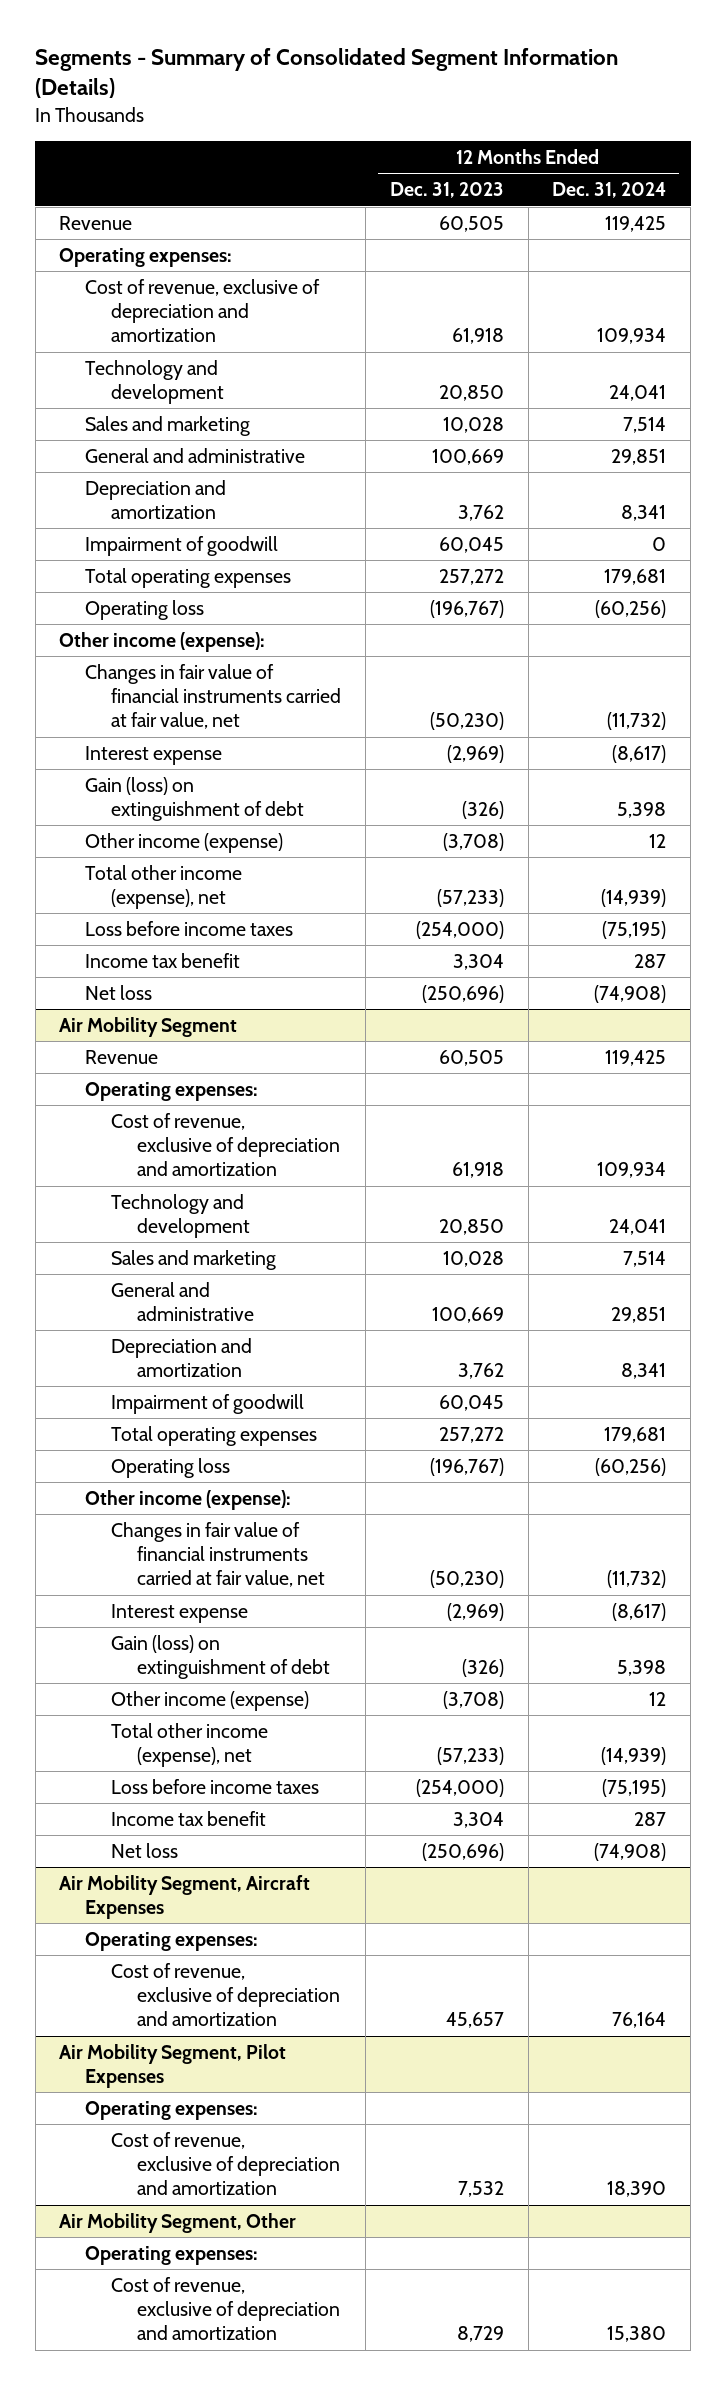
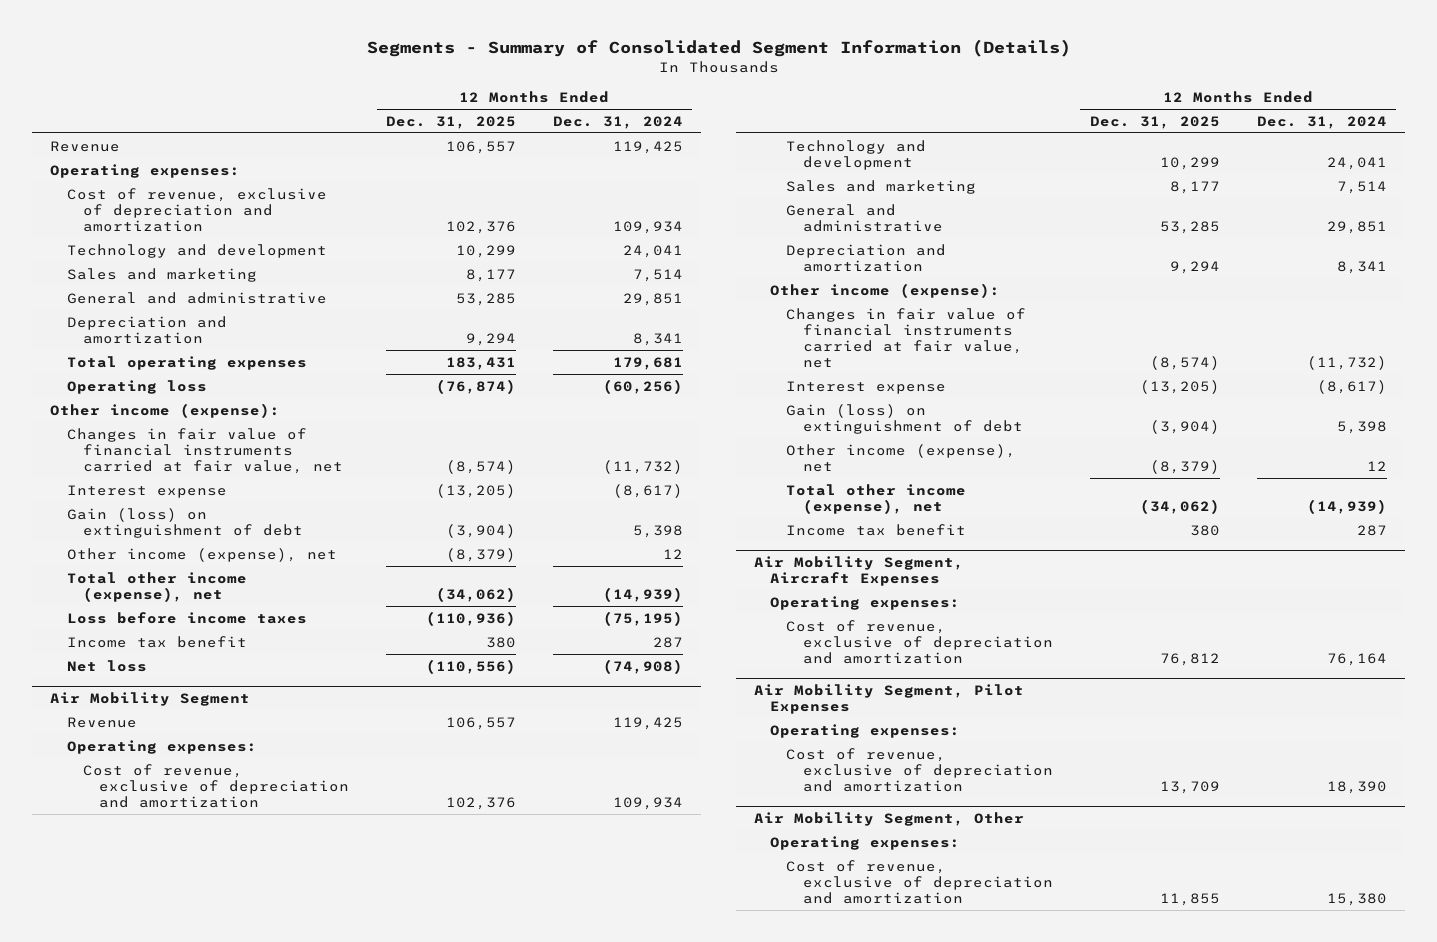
[389,182,504,199] Dec. 31, 2023 -> none
none -> [385,115,516,129] Dec. 31, 2025
[85,535,279,556] Impairment of goodwill -> none
[85,832,284,853] Other income (expense) -> [66,547,337,562] Other income (expense), net
[111,1393,305,1414] Impairment of goodwill -> none
[111,1425,318,1446] Total operating expenses -> none
[111,1457,231,1478] Operating loss -> none
[111,1690,310,1711] Other income (expense) -> [786,443,1017,472] Other income (expense), net
[111,1778,320,1794] Loss before income taxes -> none
[111,1842,179,1858] Net loss -> none

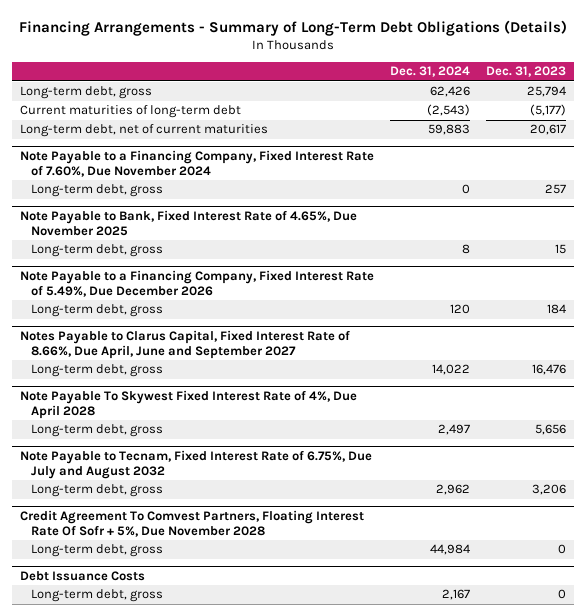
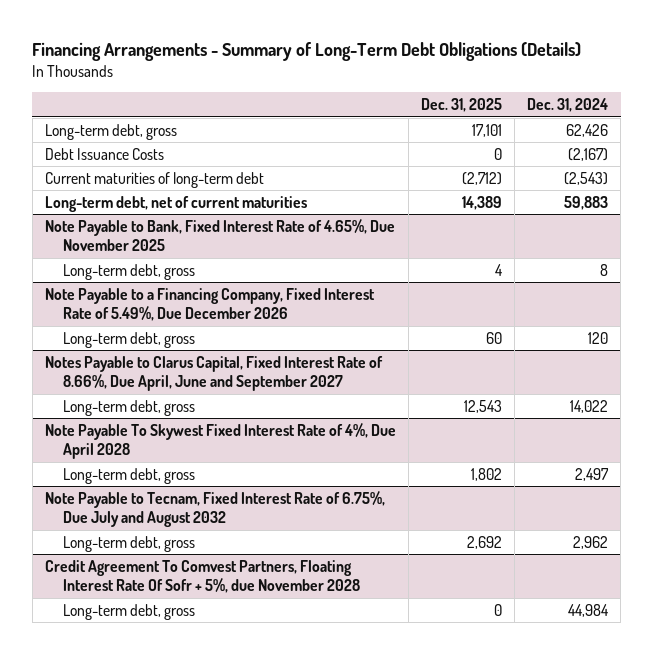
[486,66,567,78] Dec. 31, 2023 -> none
none -> [421,98,503,113] Dec. 31, 2025
none -> [44,147,164,160] Debt Issuance Costs
[19,149,374,177] Note Payable to a Financing Company, Fixed Interest Rate of 7.60%, Due November 2024 -> none
[30,184,163,198] Long-term debt, gross -> none
[19,509,364,537] Credit Agreement To Comvest Partners, Floating Interest Rate Of Sofr + 5%, Due November 2028 -> [44,559,361,594] Credit Agreement To Comvest Partners, Floating Interest Rate Of Sofr + 5%, due November 2028
[19,570,145,581] Debt Issuance Costs -> none
[30,589,163,603] Long-term debt, gross -> none

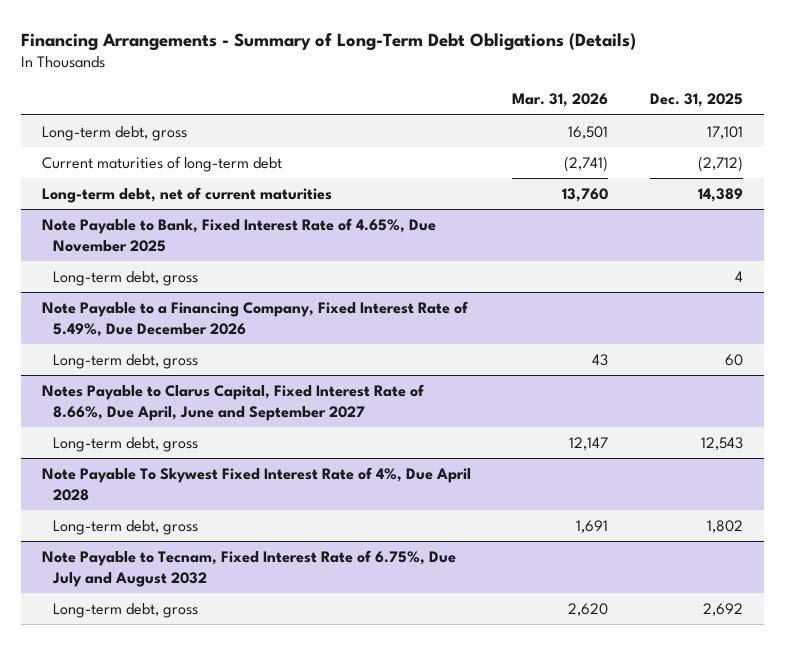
[527,98,609,113] Dec. 31, 2024 -> none
none -> [512,93,609,108] Mar. 31, 2026
[44,147,164,160] Debt Issuance Costs -> none
[44,559,361,594] Credit Agreement To Comvest Partners, Floating Interest Rate Of Sofr + 5%, due November 2028 -> none
[63,603,196,620] Long-term debt, gross -> none

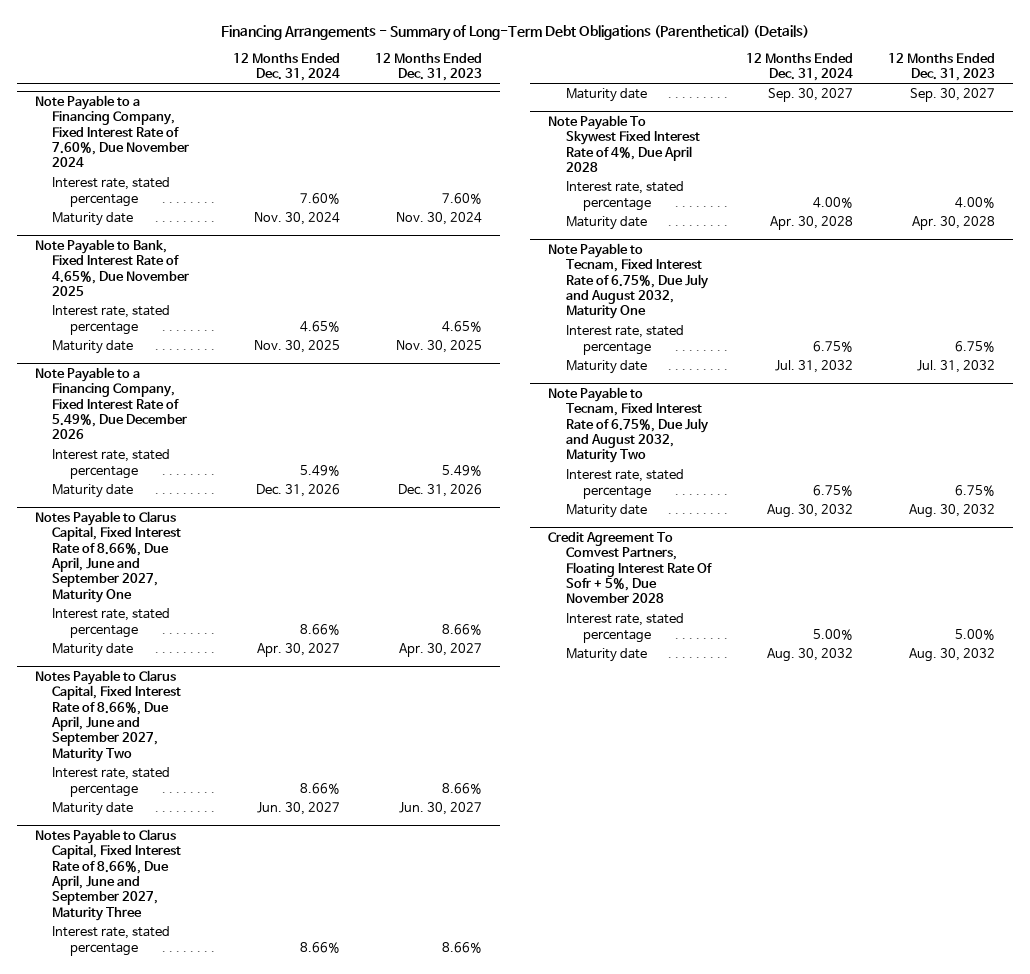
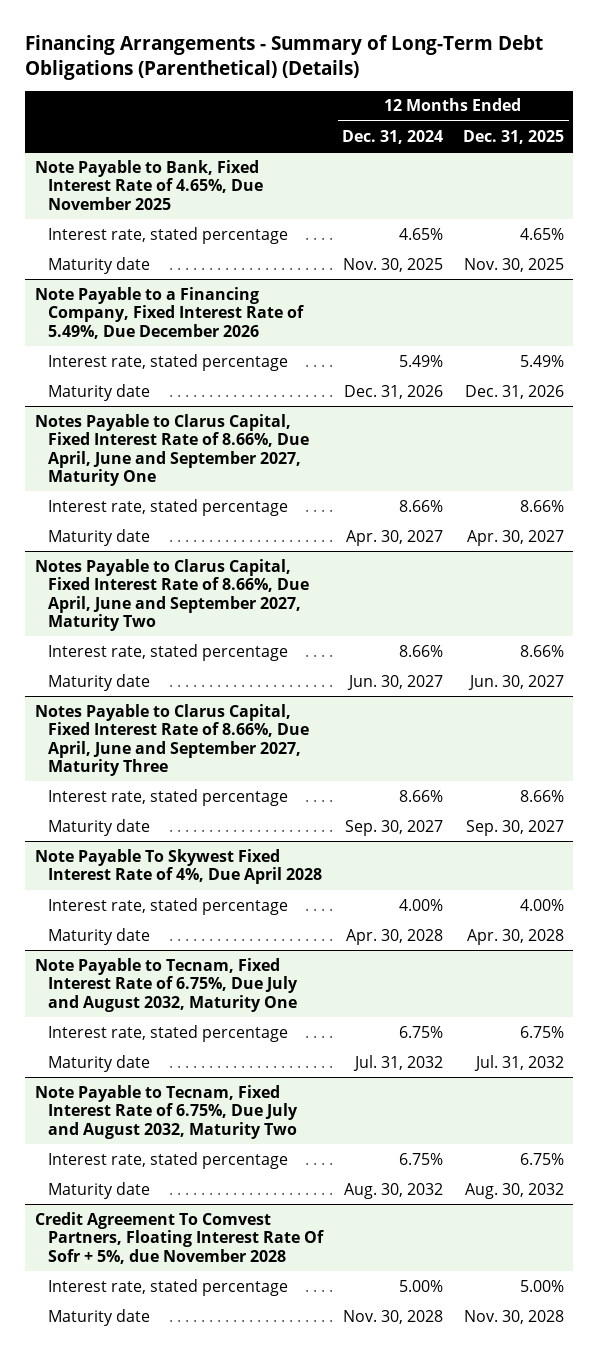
[375,52,483,81] 12 Months Ended Dec. 31, 2023 -> none
none -> [462,129,564,144] Dec. 31, 2025
[34,94,190,168] Note Payable to a Financing Company, Fixed Interest Rate of 7.60%, Due November 2024 -> none
[52,177,171,207] Interest rate, stated percentage -> none
[52,212,134,227] Maturity date -> none
[548,531,712,604] Credit Agreement To Comvest Partners, Floating Interest Rate Of Sofr + 5%, Due November 2028 -> [35,1211,325,1264] Credit Agreement To Comvest Partners, Floating Interest Rate Of Sofr + 5%, due November 2028
[766,648,853,663] Aug. 30, 2032 -> [343,1309,444,1324] Nov. 30, 2028

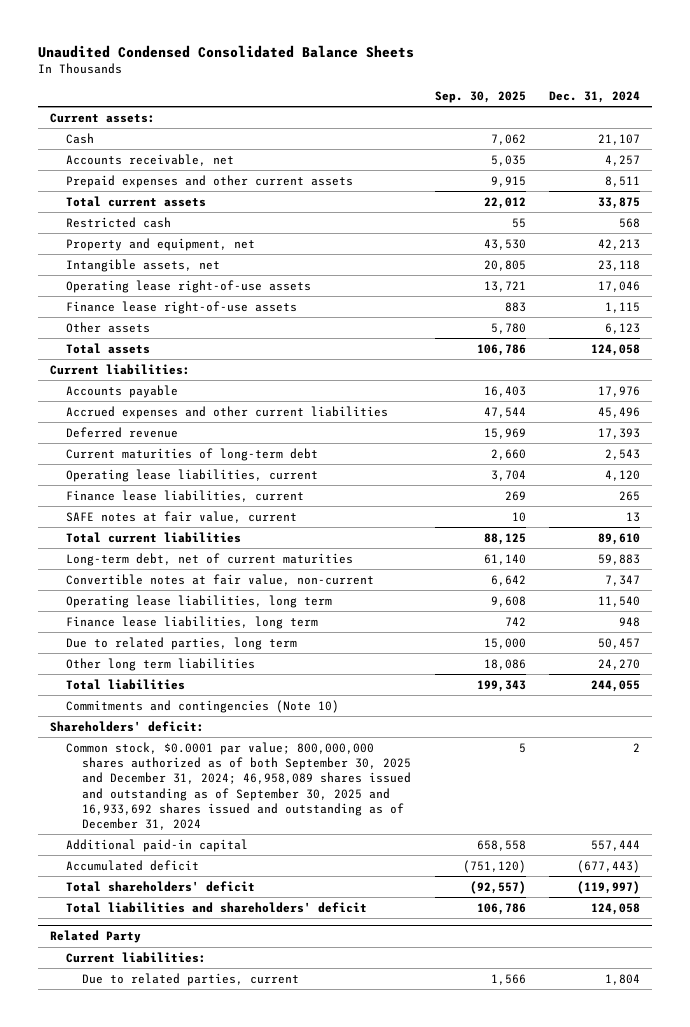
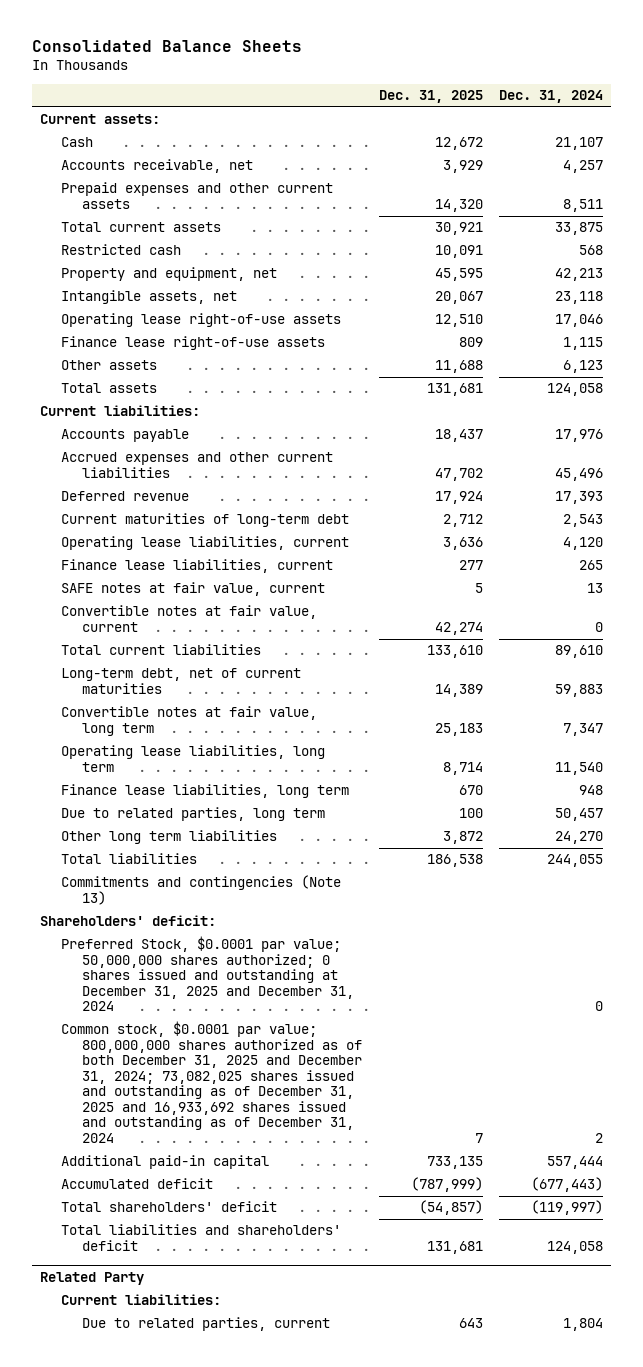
[38,45,415,59] Unaudited Condensed Consolidated Balance Sheets -> [31,40,302,53] Consolidated Balance Sheets
[434,90,526,103] Sep. 30, 2025 -> none
none -> [378,90,483,104] Dec. 31, 2025
none -> [61,605,318,632] Convertible notes at fair value, current
[66,573,375,586] Convertible notes at fair value, non-current -> [61,706,318,736] Convertible notes at fair value, long term
[66,699,340,713] Commitments and contingencies (Note 10) -> [61,875,342,905] Commitments and contingencies (Note 13)
none -> [61,936,355,1012] Preferred Stock, $0.0001 par value; 50,000,000 shares authorized; 0 shares issued and outstanding at December 31, 2025 and December 31, 2024
[66,741,412,831] Common stock, $0.0001 par value; 800,000,000 shares authorized as of both September 30, 2025 and December 31, 2024; 46,958,089 shares issued and outstanding as of September 30, 2025 and 16,933,692 shares issued and outstanding as of December 31, 2024 -> [61,1021,363,1143] Common stock, $0.0001 par value; 800,000,000 shares authorized as of both December 31, 2025 and December 31, 2024; 73,082,025 shares issued and outstanding as of December 31, 2025 and 16,933,692 shares issued and outstanding as of December 31, 2024

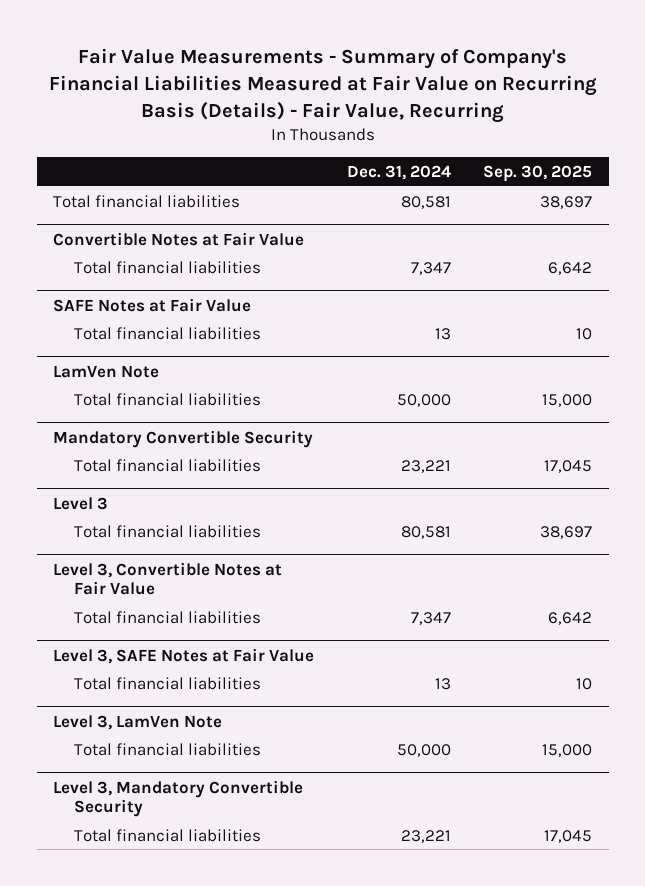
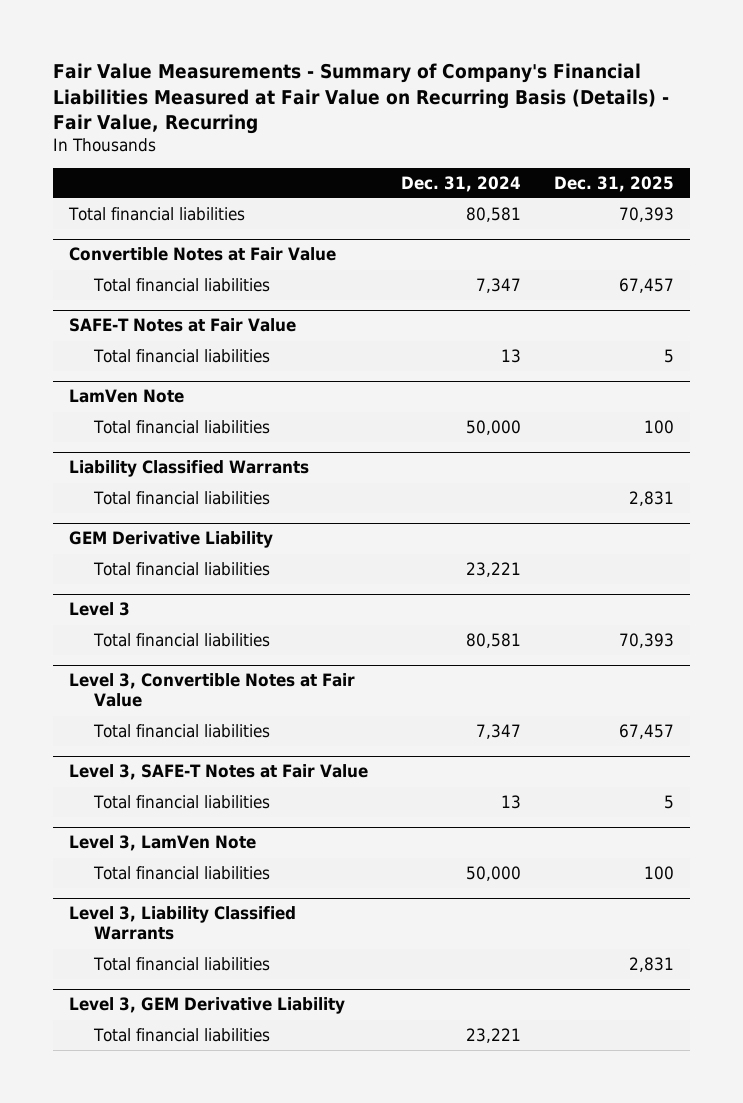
[483,164,593,182] Sep. 30, 2025 -> none
none -> [553,175,674,192] Dec. 31, 2025
[53,297,252,312] SAFE Notes at Fair Value -> [69,318,297,333] SAFE-T Notes at Fair Value
[53,429,314,448] Mandatory Convertible Security -> [69,460,310,478] Liability Classified Warrants
none -> [93,491,271,506] Total financial liabilities
none -> [69,531,274,549] GEM Derivative Liability
[53,647,315,664] Level 3, SAFE Notes at Fair Value -> [69,764,369,781] Level 3, SAFE-T Notes at Fair Value
[53,779,304,818] Level 3, Mandatory Convertible Security -> none
none -> [69,906,297,941] Level 3, Liability Classified Warrants
none -> [93,957,271,972] Total financial liabilities
none -> [69,997,346,1015] Level 3, GEM Derivative Liability

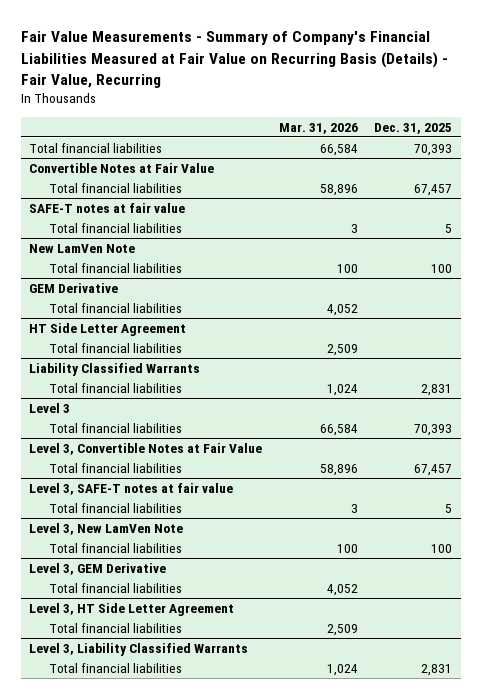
[401,175,522,192] Dec. 31, 2024 -> none
none -> [278,122,358,134] Mar. 31, 2026
[69,318,297,333] SAFE-T Notes at Fair Value -> [29,202,186,213] SAFE-T notes at fair value
[69,389,185,404] LamVen Note -> [29,243,136,253] New LamVen Note
none -> [29,282,119,293] GEM Derivative
none -> [48,302,182,313] Total financial liabilities
none -> [29,322,187,336] HT Side Letter Agreement
none -> [48,342,182,353] Total financial liabilities
[69,531,274,549] GEM Derivative Liability -> none
[93,562,271,577] Total financial liabilities -> none
[69,764,369,781] Level 3, SAFE-T Notes at Fair Value -> [29,482,234,495] Level 3, SAFE-T notes at fair value
[69,835,257,852] Level 3, LamVen Note -> [29,522,184,535] Level 3, New LamVen Note
none -> [29,562,167,575] Level 3, GEM Derivative
none -> [48,582,182,593] Total financial liabilities
none -> [29,602,235,616] Level 3, HT Side Letter Agreement
none -> [48,622,182,633] Total financial liabilities
[69,997,346,1015] Level 3, GEM Derivative Liability -> none
[93,1028,271,1043] Total financial liabilities -> none

